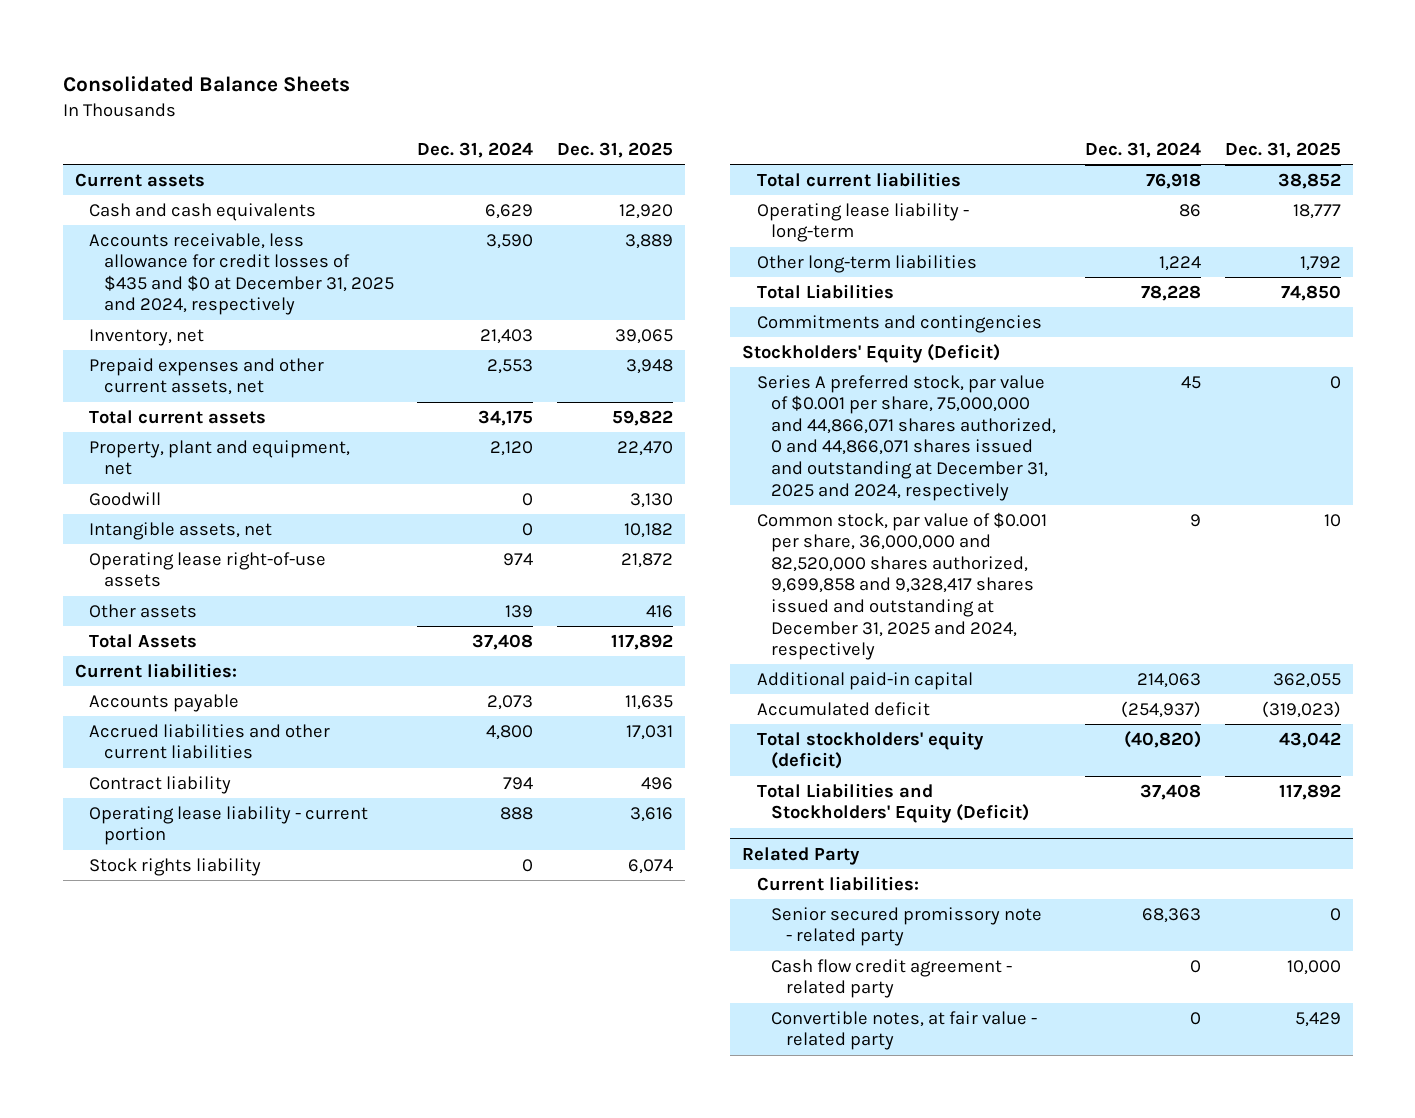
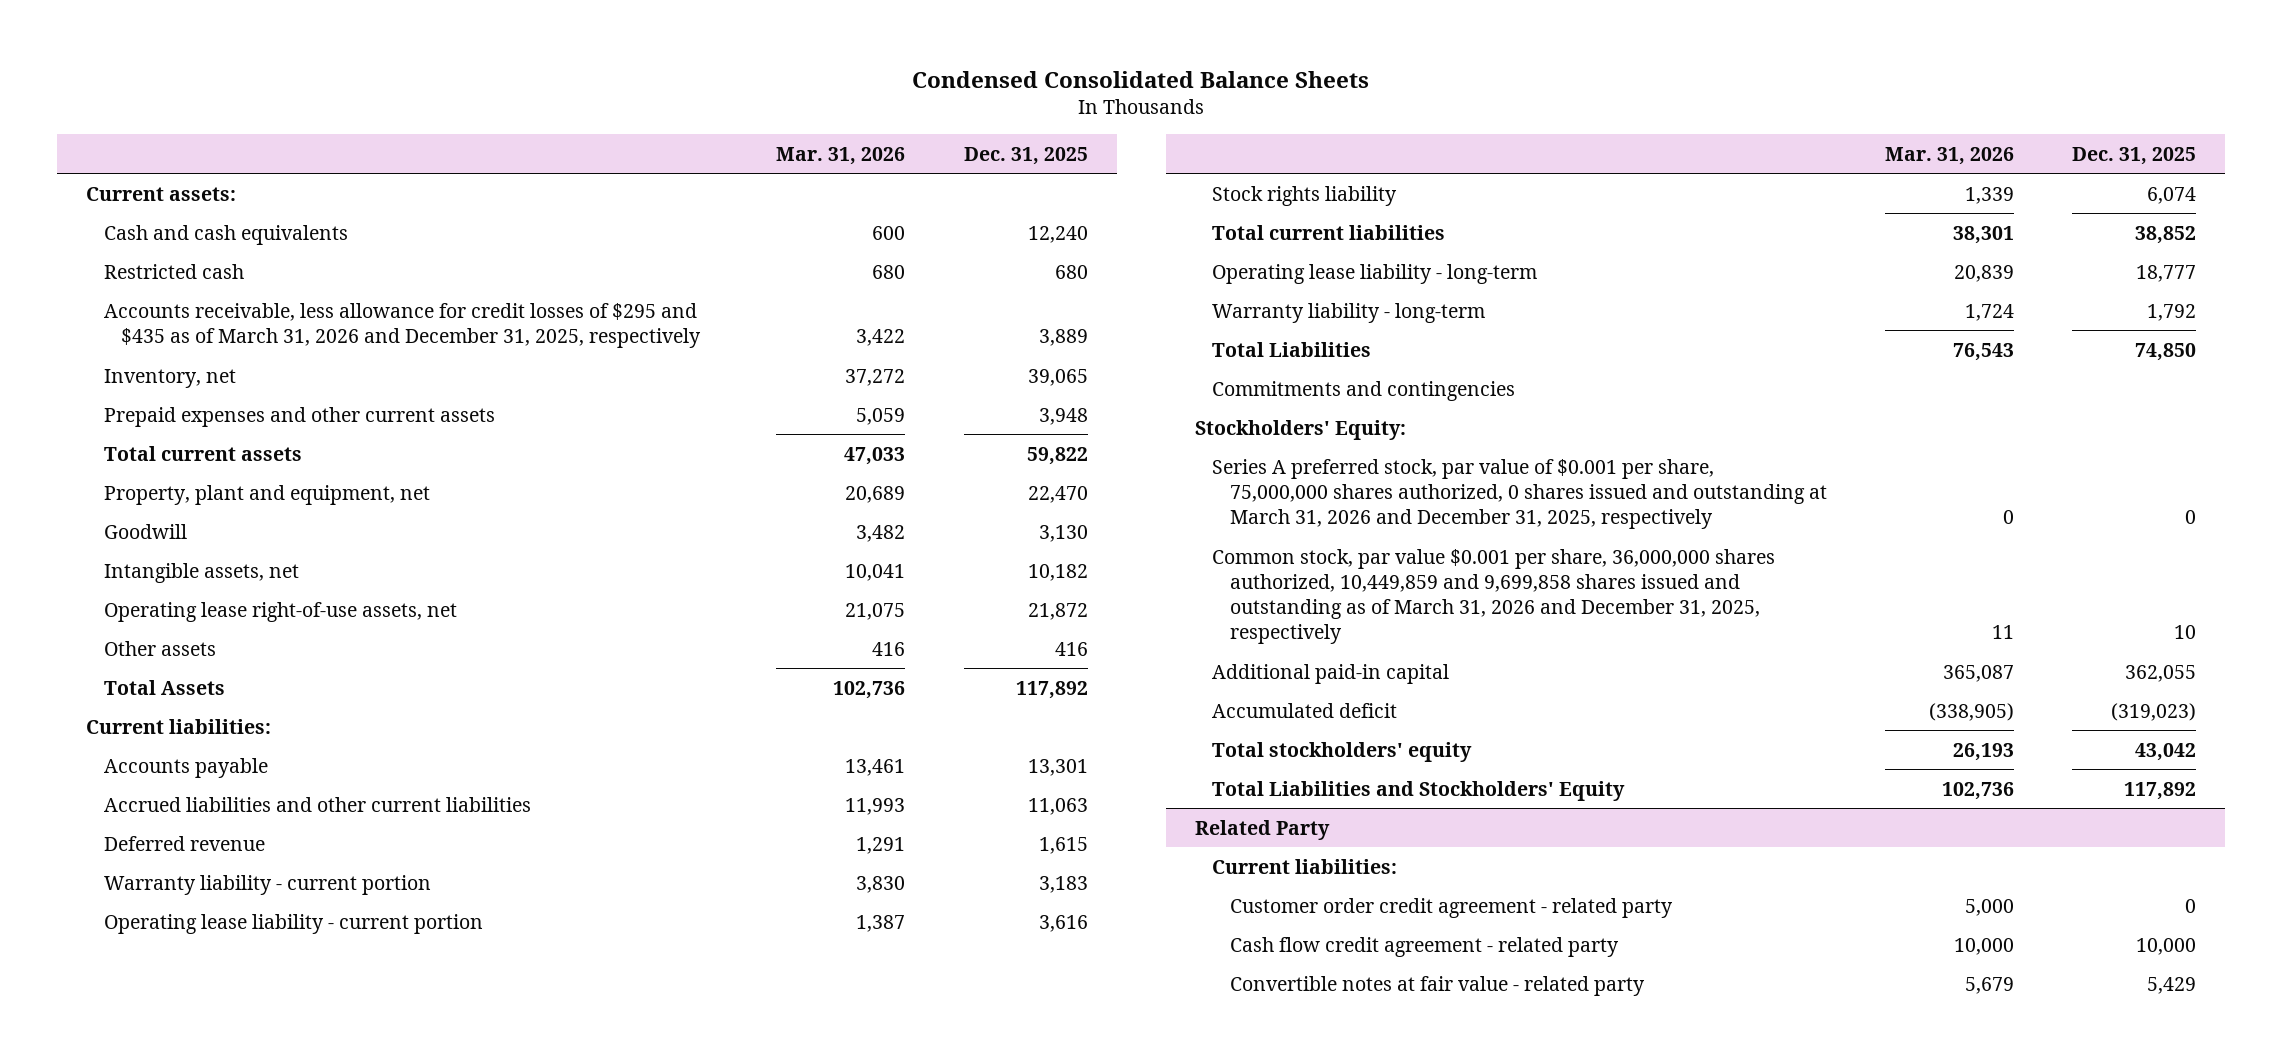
[62,76,350,93] Consolidated Balance Sheets -> [912,70,1370,88] Condensed Consolidated Balance Sheets
[417,141,534,158] Dec. 31, 2024 -> none
none -> [776,146,906,165] Mar. 31, 2026
[74,172,205,187] Current assets -> [86,186,237,201] Current assets:
[618,203,673,219] 12,920 -> [1027,225,1088,243] 12,240
none -> [103,263,244,279] Restricted cash
[89,232,394,316] Accounts receivable, less allowance for credit losses of $435 and $0 at December 31, 2025 and 2024, respectively -> [103,302,702,348] Accounts receivable, less allowance for credit losses of $295 and $435 as of March 31, 2026 and December 31, 2025, respectively
[89,357,325,396] Prepaid expenses and other current assets, net -> [103,406,495,427] Prepaid expenses and other current assets
[89,551,327,588] Operating lease right-of-use assets -> [103,601,457,622] Operating lease right-of-use assets, net
[89,775,232,794] Contract liability -> none
[624,694,673,710] 11,635 -> [1027,758,1088,776] 13,301
[625,724,673,740] 17,031 -> [1027,797,1088,815] 11,063
none -> [103,835,265,851] Deferred revenue
none -> [103,874,431,895] Warranty liability - current portion
[756,254,977,273] Other long-term liabilities -> [1212,302,1486,323] Warranty liability - long-term
[742,343,1001,363] Stockholders' Equity (Deficit) -> [1194,419,1406,440] Stockholders' Equity:
[756,374,1057,501] Series A preferred stock, par value of $0.001 per share, 75,000,000 and 44,866,071 shares authorized, 0 and 44,866,071 shares issued and outstanding at December 31, 2025 and 2024, respectively -> [1212,458,1827,530] Series A preferred stock, par value of $0.001 per share, 75,000,000 shares authorized, 0 shares issued and outstanding at March 31, 2026 and December 31, 2025, respectively
[756,511,1047,661] Common stock, par value of $0.001 per share, 36,000,000 and 82,520,000 shares authorized, 9,699,858 and 9,328,417 shares issued and outstanding at December 31, 2025 and 2024, respectively -> [1212,548,1776,645] Common stock, par value $0.001 per share, 36,000,000 shares authorized, 10,449,859 and 9,699,858 shares issued and outstanding as of March 31, 2026 and December 31, 2025, respectively
[756,730,984,770] Total stockholders' equity (deficit) -> [1212,741,1473,762] Total stockholders' equity
[756,782,1030,824] Total Liabilities and Stockholders' Equity (Deficit) -> [1212,780,1626,801] Total Liabilities and Stockholders' Equity
[771,906,1043,947] Senior secured promissory note - related party -> none
none -> [1229,897,1673,918] Customer order credit agreement - related party
[771,1010,1038,1051] Convertible notes, at fair value - related party -> [1229,975,1645,996] Convertible notes at fair value - related party

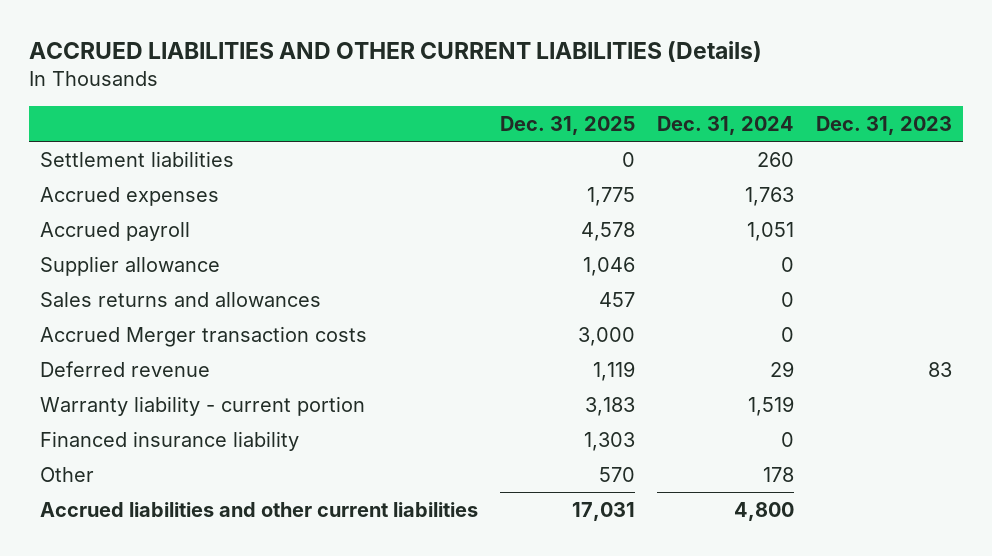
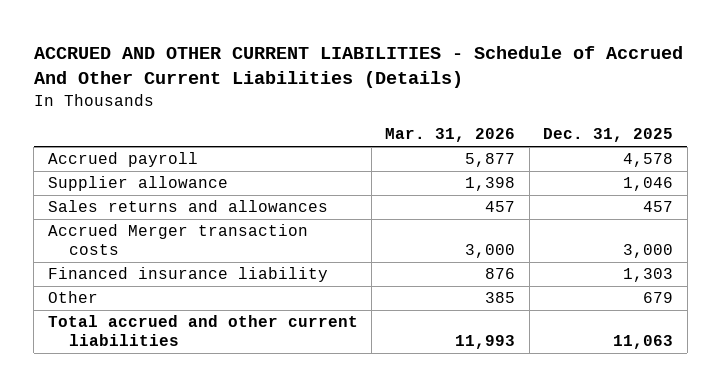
[28,41,762,63] ACCRUED LIABILITIES AND OTHER CURRENT LIABILITIES (Details) -> [33,45,683,88] ACCRUED AND OTHER CURRENT LIABILITIES - Schedule of Accrued And Other Current Liabilities (Details)
[656,115,794,135] Dec. 31, 2024 -> none
[815,115,952,135] Dec. 31, 2023 -> none
none -> [385,128,516,143] Mar. 31, 2026
[39,150,234,167] Settlement liabilities -> none
[39,186,219,206] Accrued expenses -> none
[39,360,210,377] Deferred revenue -> none
[39,395,365,416] Warranty liability - current portion -> none
[598,466,635,482] 570 -> [643,292,674,304] 679
[39,501,478,517] Accrued liabilities and other current liabilities -> [47,315,358,347] Total accrued and other current liabilities
[571,501,635,521] 17,031 -> [613,335,674,350] 11,063

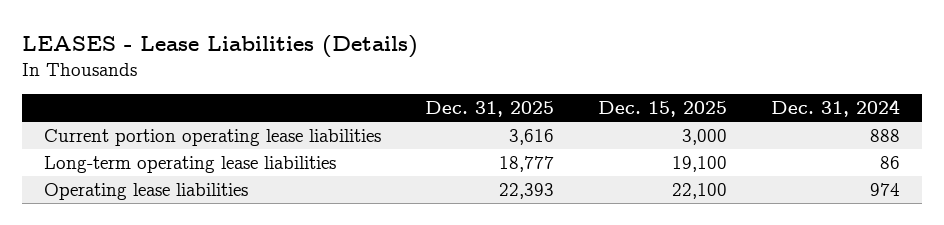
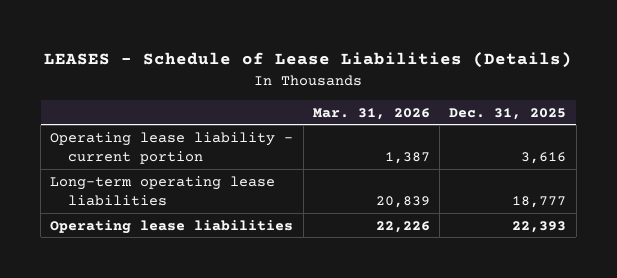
[21,34,418,58] LEASES - Lease Liabilities (Details) -> [44,52,573,69] LEASES - Schedule of Lease Liabilities (Details)
[597,101,727,118] Dec. 15, 2025 -> none
[770,99,900,118] Dec. 31, 2024 -> none
none -> [312,107,430,120] Mar. 31, 2026
[43,129,381,147] Current portion operating lease liabilities -> [50,131,294,165] Operating lease liability - current portion

